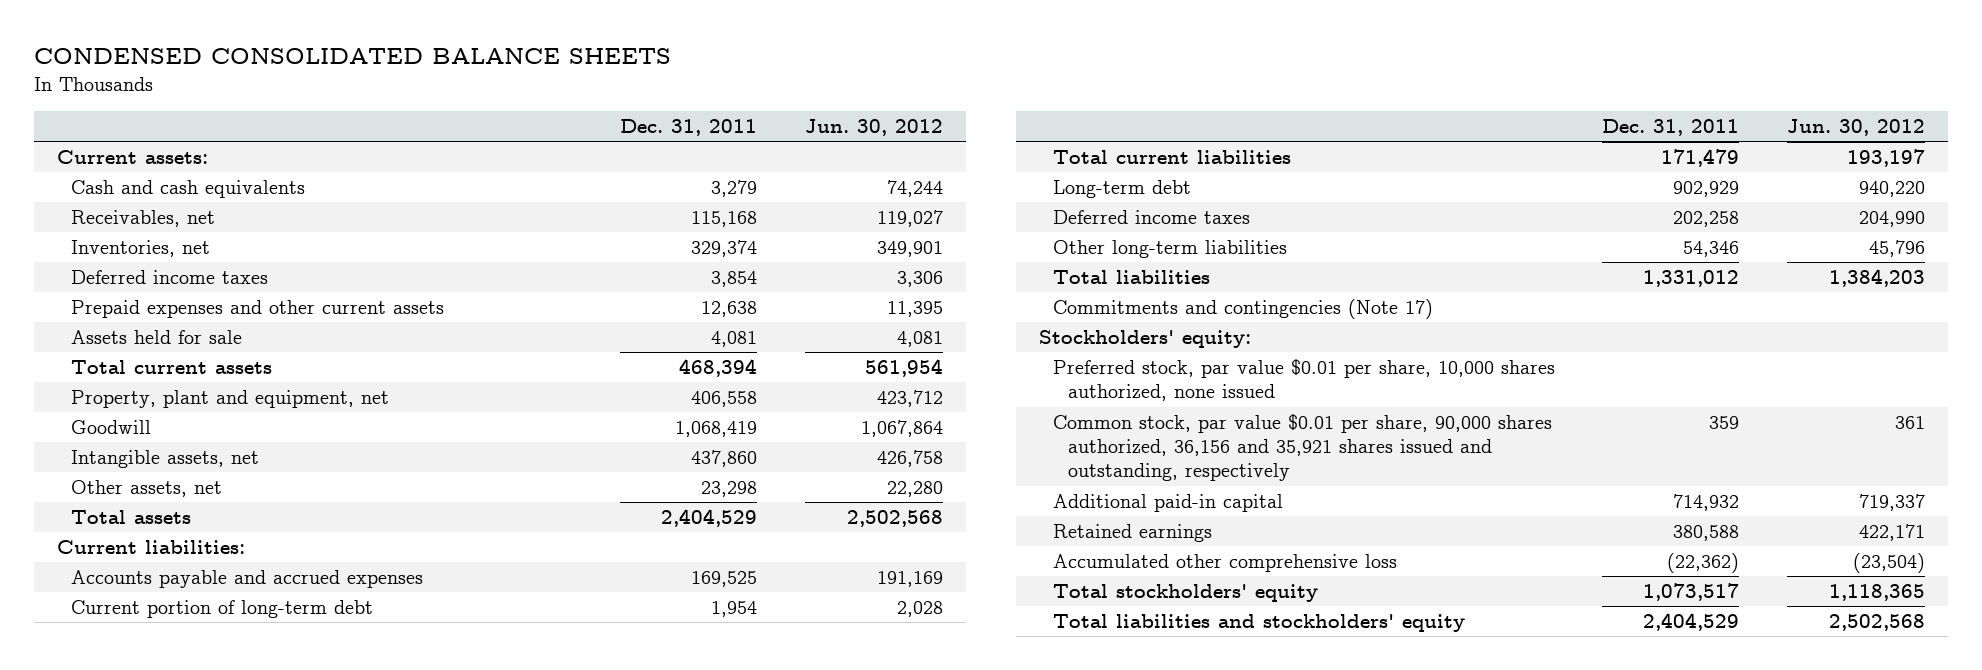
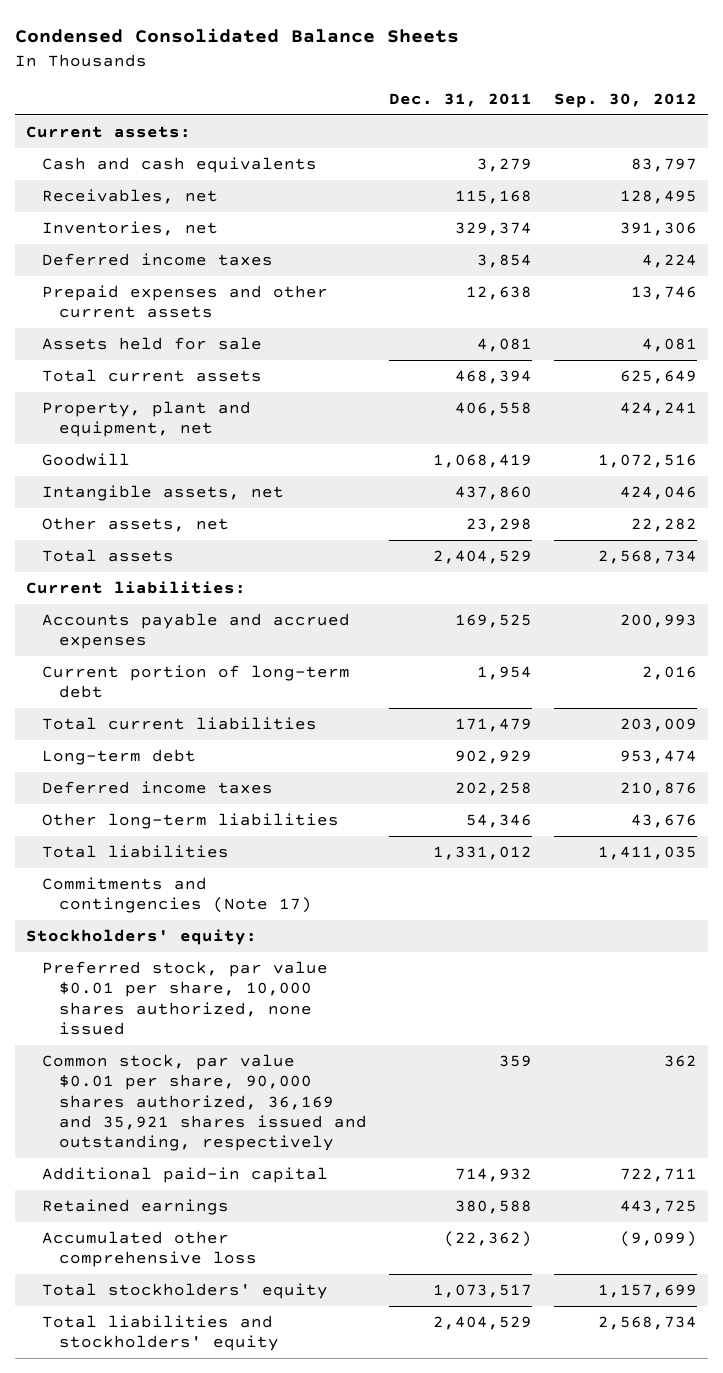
[33,48,671,65] CONDENSED CONSOLIDATED BALANCE SHEETS -> [15,28,460,44] Condensed Consolidated Balance Sheets
[804,118,943,136] Jun. 30, 2012 -> none
none -> [553,93,697,109] Sep. 30, 2012
[1053,414,1553,482] Common stock, par value $0.01 per share, 90,000 shares authorized, 36,156 and 35,921 shares issued and outstanding, respectively -> [42,1054,367,1152] Common stock, par value $0.01 per share, 90,000 shares authorized, 36,169 and 35,921 shares issued and outstanding, respectively

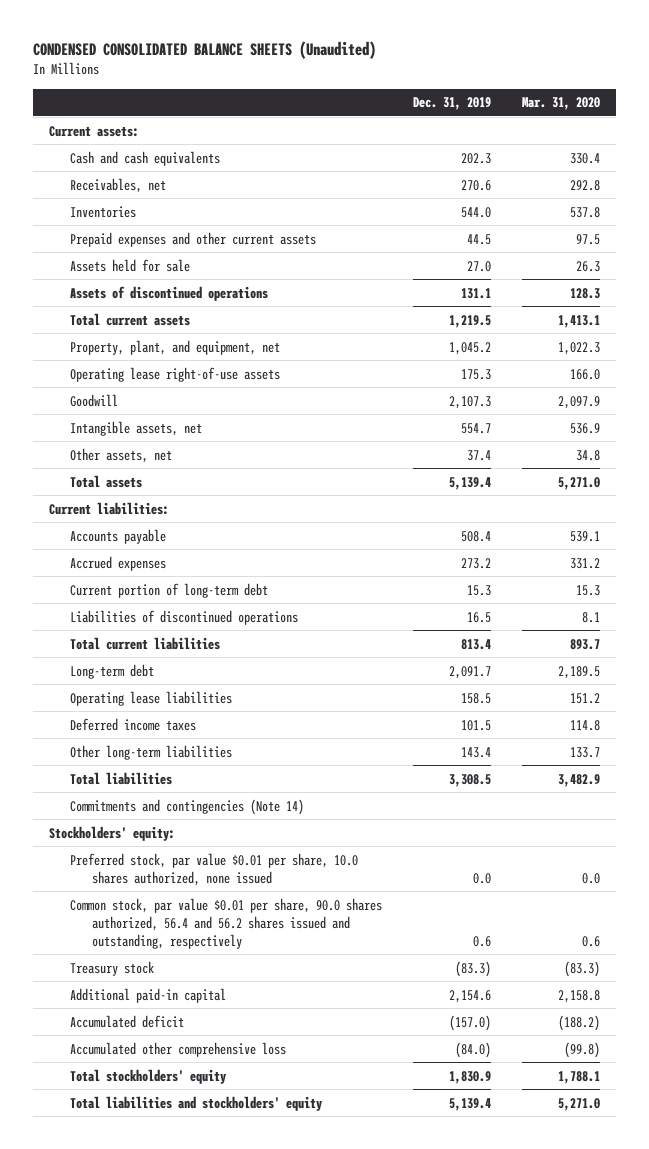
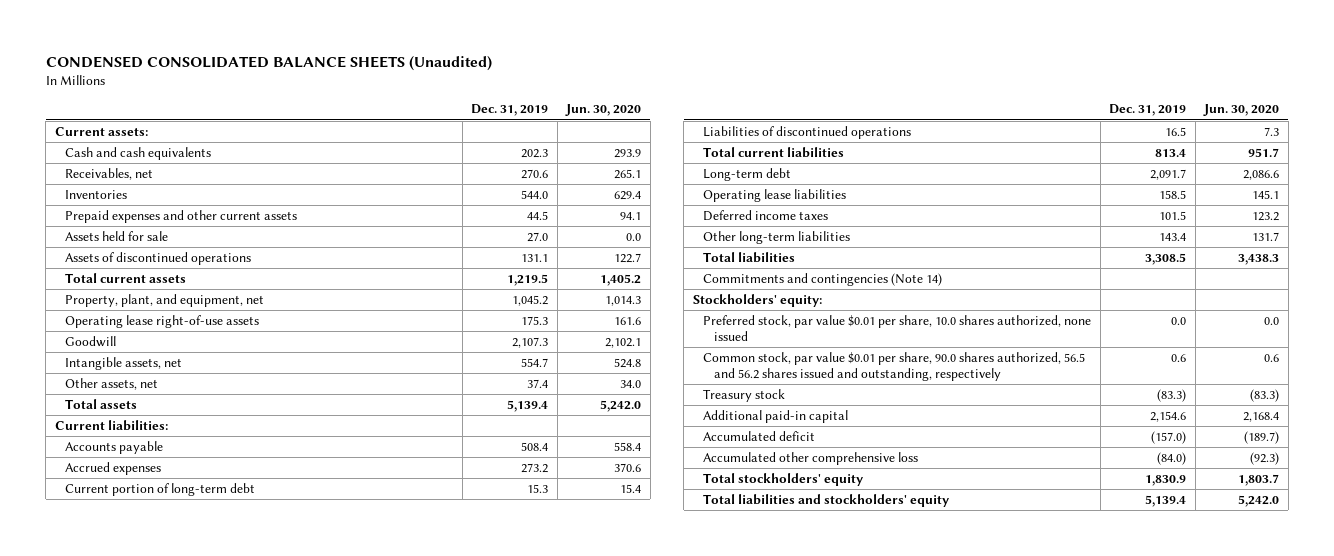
[522,97,601,111] Mar. 31, 2020 -> none
none -> [565,104,642,117] Jun. 30, 2020
[70,897,383,949] Common stock, par value $0.01 per share, 90.0 shares authorized, 56.4 and 56.2 shares issued and outstanding, respectively -> [703,351,1086,381] Common stock, par value $0.01 per share, 90.0 shares authorized, 56.5 and 56.2 shares issued and outstanding, respectively

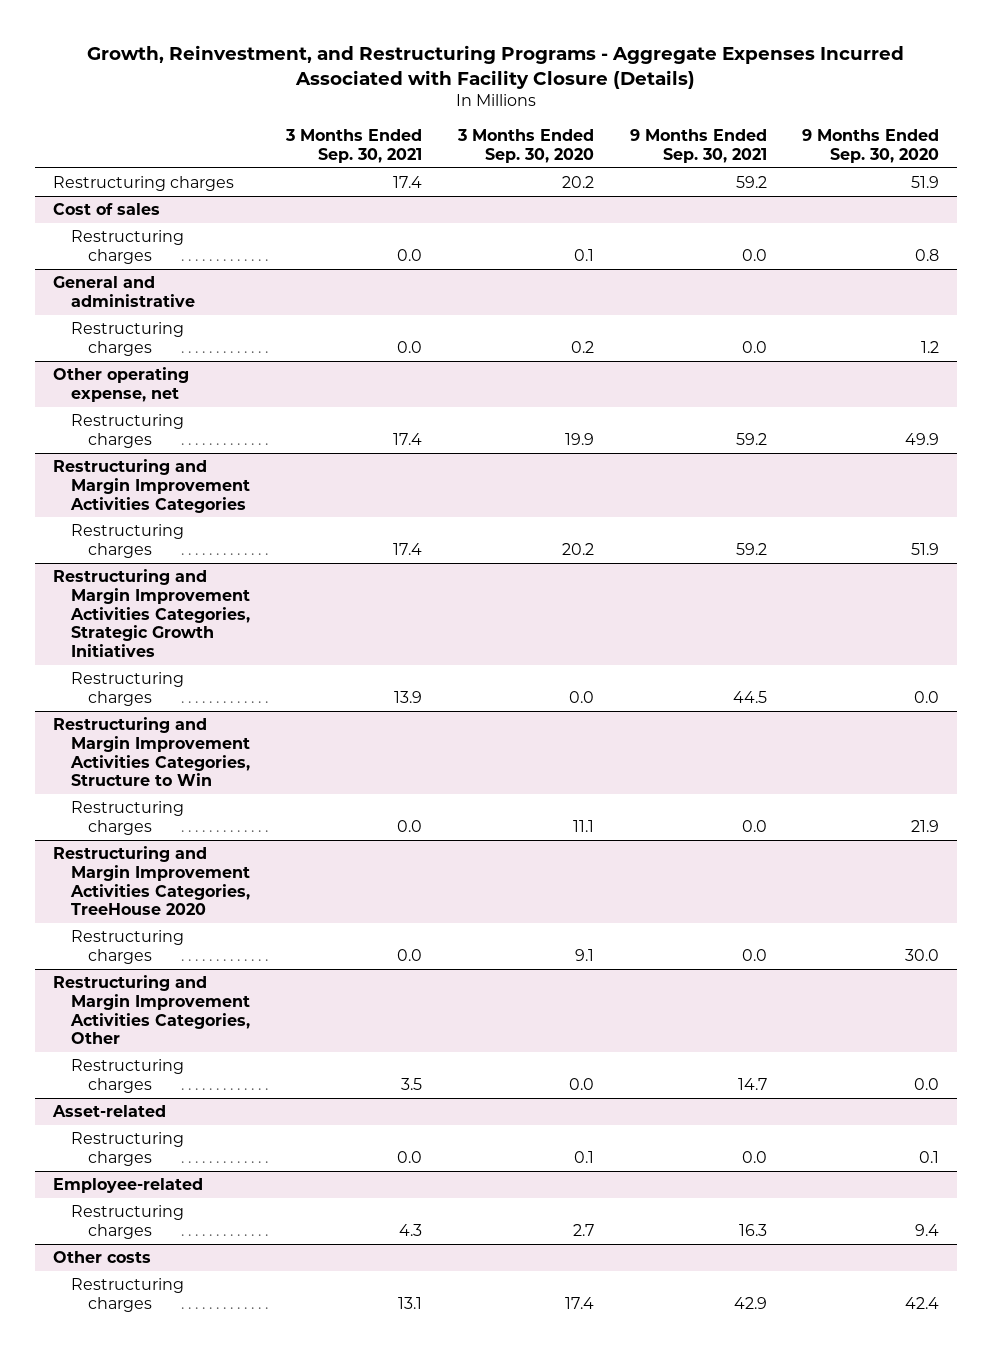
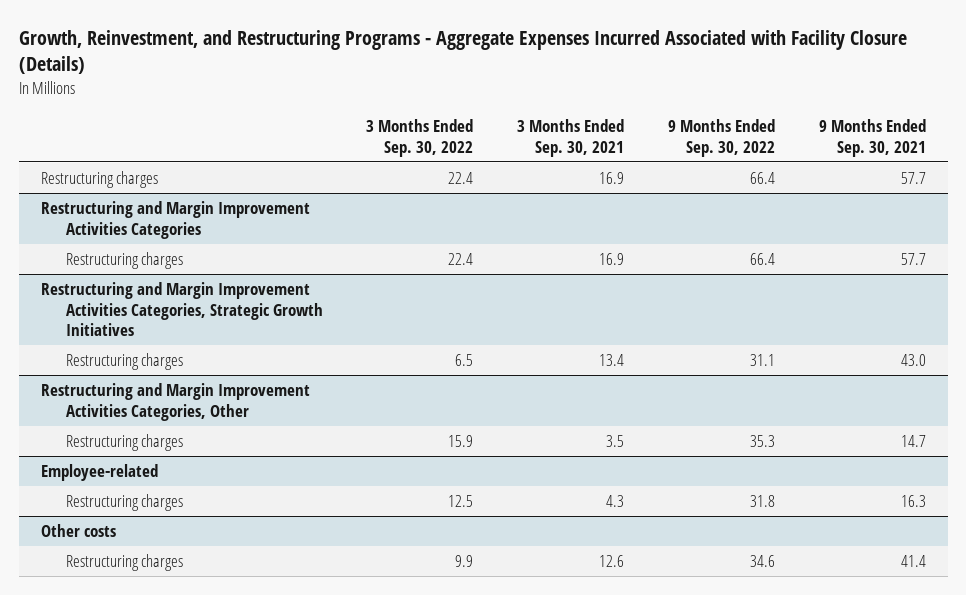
[456,129,594,163] 3 Months Ended Sep. 30, 2020 -> none
[802,129,940,163] 9 Months Ended Sep. 30, 2020 -> none
none -> [366,118,474,157] 3 Months Ended Sep. 30, 2022
none -> [668,118,776,157] 9 Months Ended Sep. 30, 2022
[52,203,160,216] Cost of sales -> none
[70,230,184,264] Restructuring charges -> none
[52,276,195,307] General and administrative -> none
[70,322,184,356] Restructuring charges -> none
[52,367,189,402] Other operating expense, net -> none
[70,414,184,448] Restructuring charges -> none
[392,176,422,189] 17.4 -> [599,172,625,185] 16.9
[735,176,767,189] 59.2 -> [900,172,926,185] 57.7
[392,542,422,555] 17.4 -> [599,253,625,266] 16.9
[735,542,767,555] 59.2 -> [900,253,926,266] 57.7
[52,717,250,787] Restructuring and Margin Improvement Activities Categories, Structure to Win -> none
[70,801,184,835] Restructuring charges -> none
[52,846,250,916] Restructuring and Margin Improvement Activities Categories, TreeHouse 2020 -> none
[70,930,184,964] Restructuring charges -> none
[393,690,422,703] 13.9 -> [599,354,625,367] 13.4
[732,690,767,703] 44.5 -> [900,354,926,367] 43.0
[51,1105,166,1118] Asset-related -> none
[70,1132,184,1166] Restructuring charges -> none
[397,1296,422,1309] 13.1 -> [599,555,625,568] 12.6
[733,1296,767,1309] 42.9 -> [900,555,926,568] 41.4

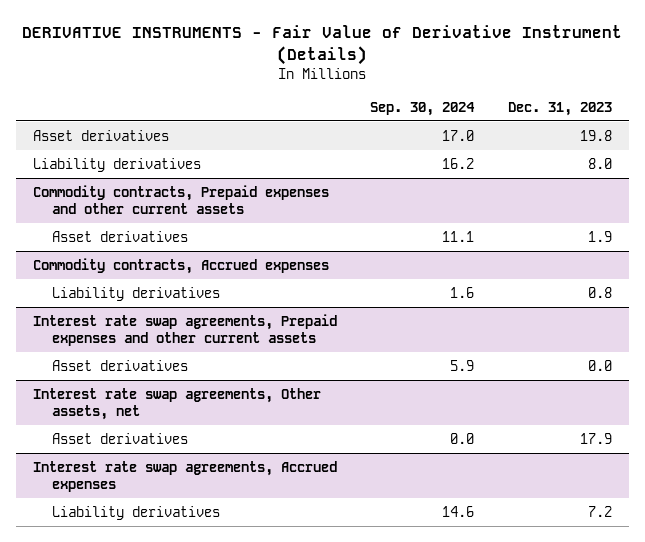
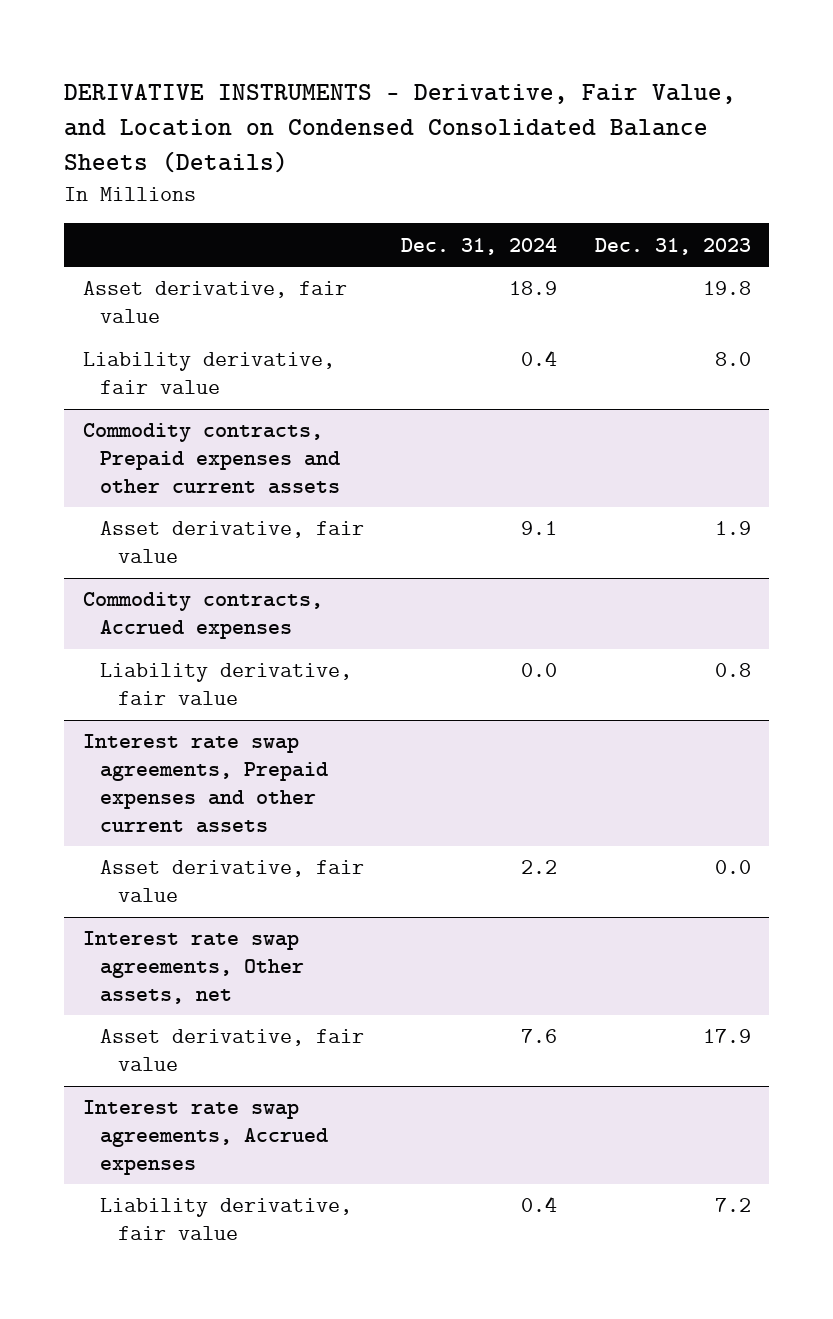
[22,25,623,65] DERIVATIVE INSTRUMENTS - Fair Value of Derivative Instrument (Details) -> [64,83,737,173] DERIVATIVE INSTRUMENTS - Derivative, Fair Value, and Location on Condensed Consolidated Balance Sheets (Details)
[370,101,476,116] Sep. 30, 2024 -> none
none -> [401,237,558,255] Dec. 31, 2024
[32,129,169,141] Asset derivatives -> [82,281,347,324] Asset derivative, fair value
[32,157,201,172] Liability derivatives -> [82,352,335,395] Liability derivative, fair value
[52,230,189,242] Asset derivatives -> [100,521,365,564] Asset derivative, fair value
[52,286,221,301] Liability derivatives -> [100,663,353,706] Liability derivative, fair value
[52,359,189,371] Asset derivatives -> [100,860,365,903] Asset derivative, fair value
[52,432,189,444] Asset derivatives -> [100,1029,365,1072] Asset derivative, fair value
[52,505,221,520] Liability derivatives -> [100,1198,353,1241] Liability derivative, fair value

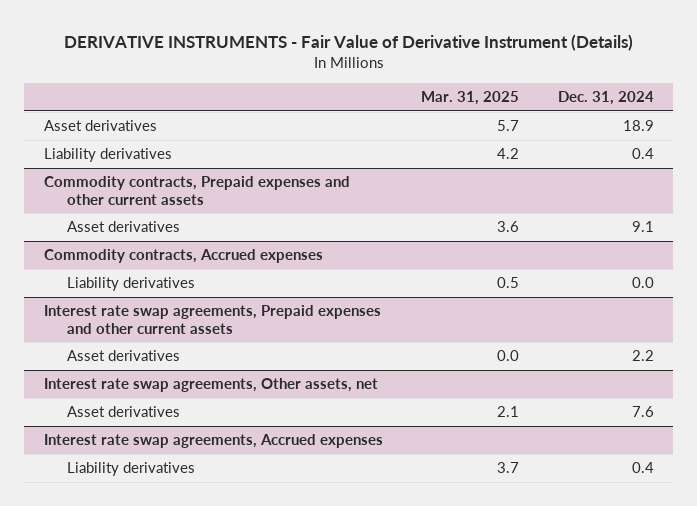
[64,83,737,173] DERIVATIVE INSTRUMENTS - Derivative, Fair Value, and Location on Condensed Consolidated Balance Sheets (Details) -> [63,33,633,51] DERIVATIVE INSTRUMENTS - Fair Value of Derivative Instrument (Details)
[594,237,751,255] Dec. 31, 2023 -> none
none -> [421,91,520,106] Mar. 31, 2025
[82,281,347,324] Asset derivative, fair value -> [43,120,157,132] Asset derivatives
[82,352,335,395] Liability derivative, fair value -> [43,148,172,163] Liability derivatives
[100,521,365,564] Asset derivative, fair value -> [67,221,181,233] Asset derivatives
[100,663,353,706] Liability derivative, fair value -> [67,277,196,292] Liability derivatives
[100,860,365,903] Asset derivative, fair value -> [67,350,181,362] Asset derivatives
[100,1029,365,1072] Asset derivative, fair value -> [67,406,181,418] Asset derivatives
[100,1198,353,1241] Liability derivative, fair value -> [67,462,196,477] Liability derivatives

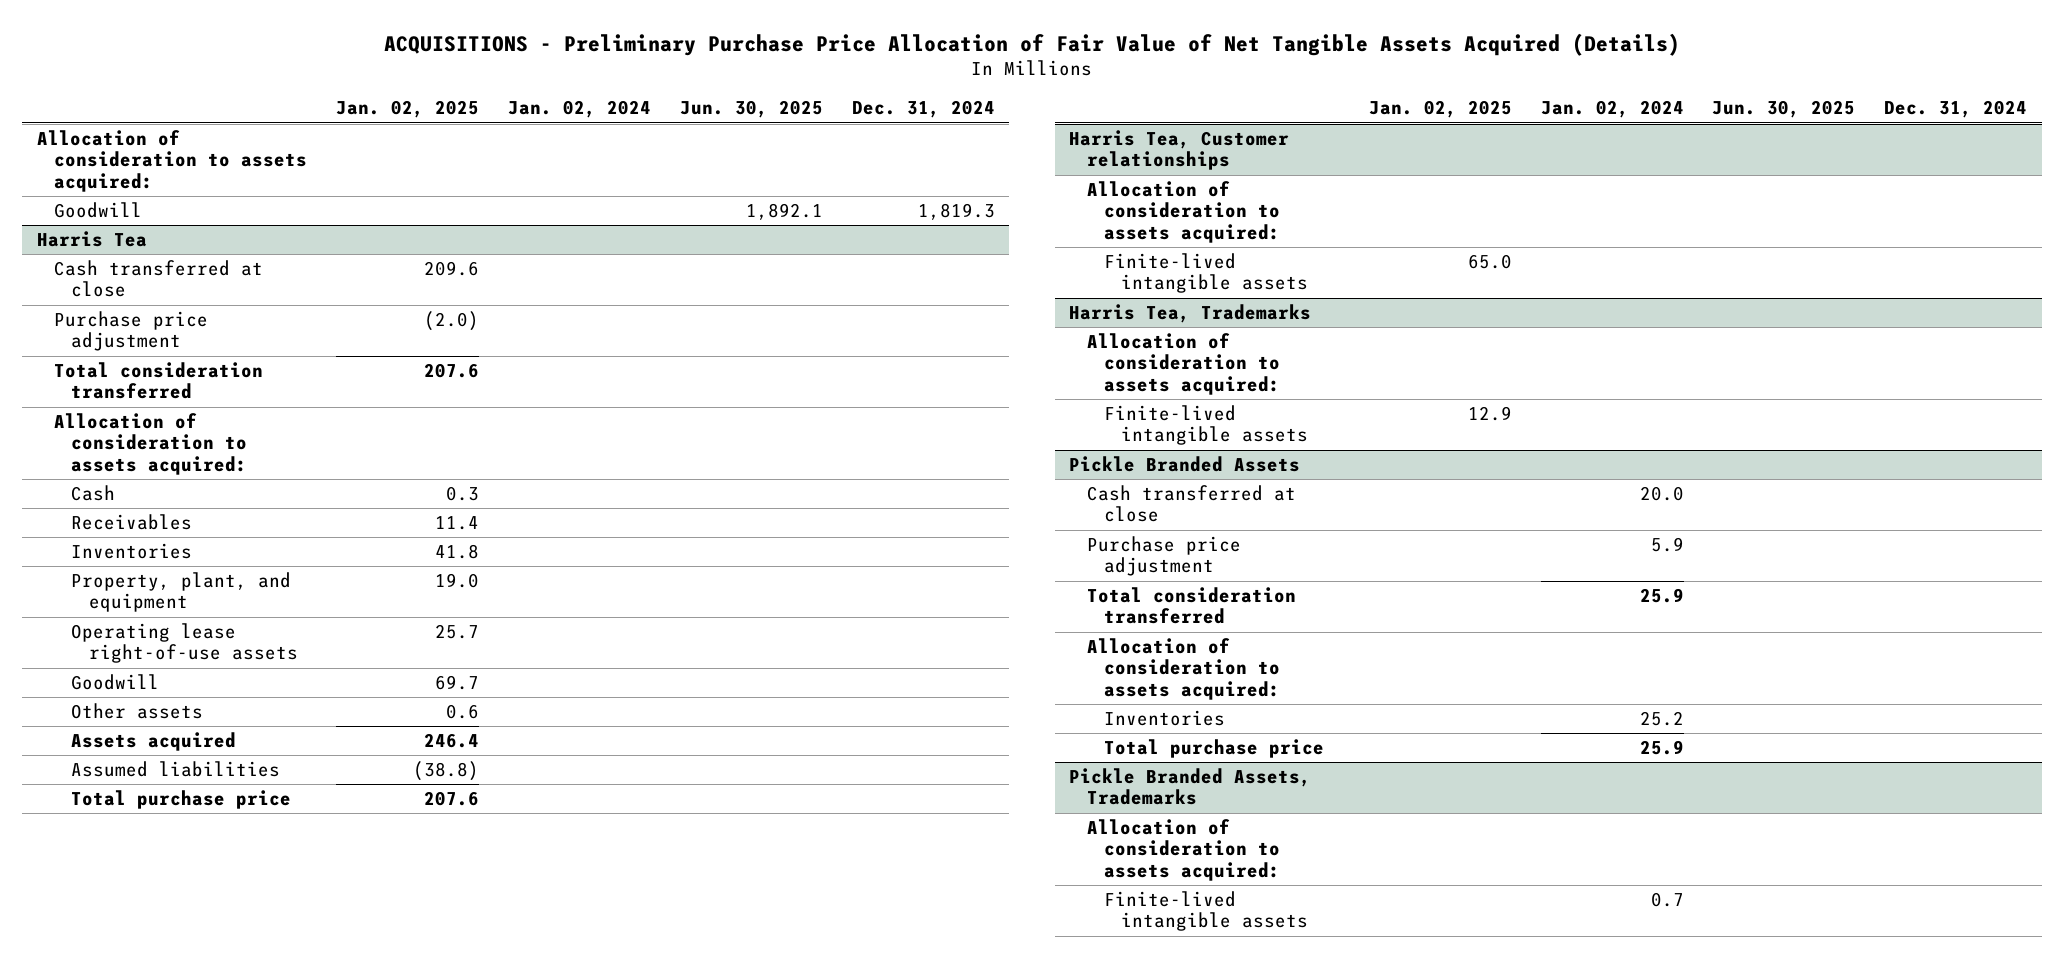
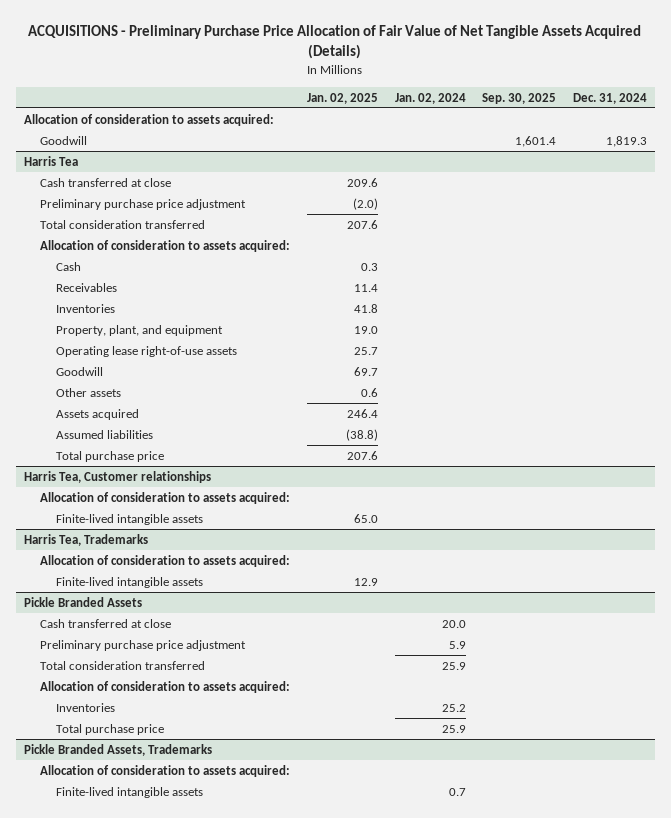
[679,100,823,119] Jun. 30, 2025 -> none
none -> [482,92,557,104] Sep. 30, 2025
[54,310,209,352] Purchase price adjustment -> [40,198,247,210] Preliminary purchase price adjustment
[1086,535,1241,577] Purchase price adjustment -> [40,639,247,651] Preliminary purchase price adjustment

